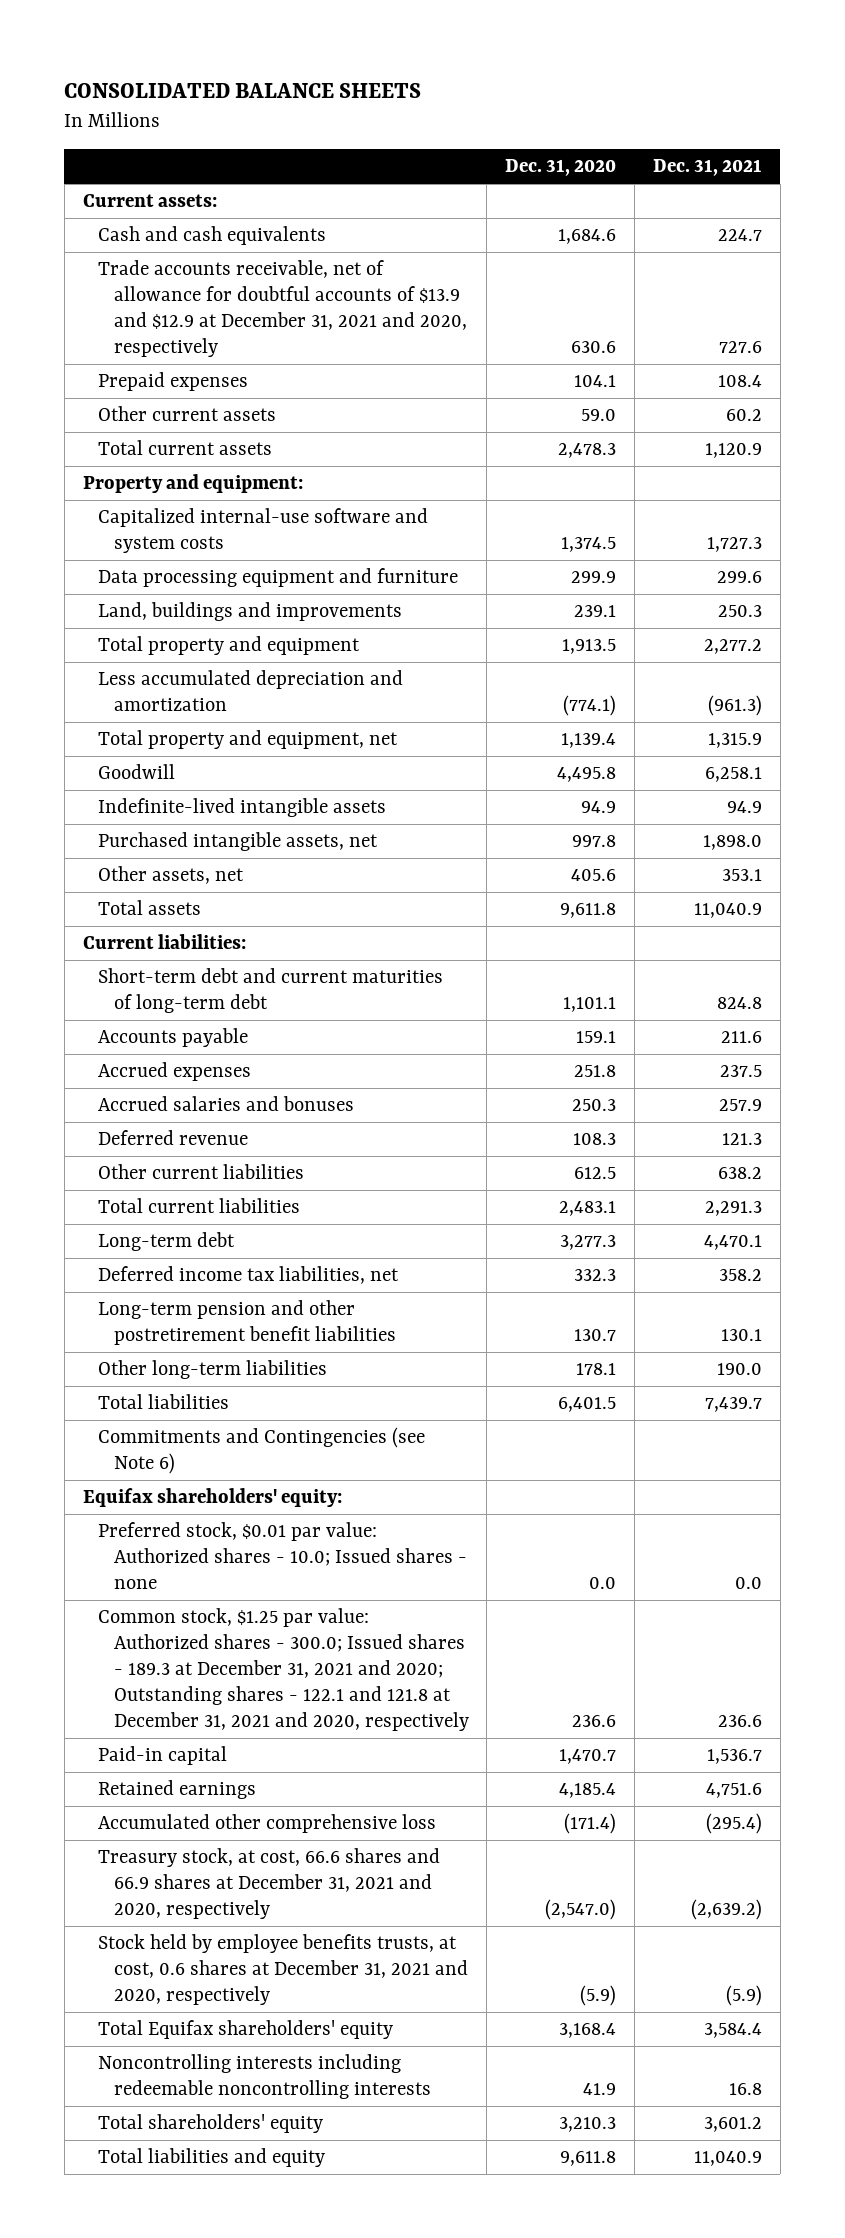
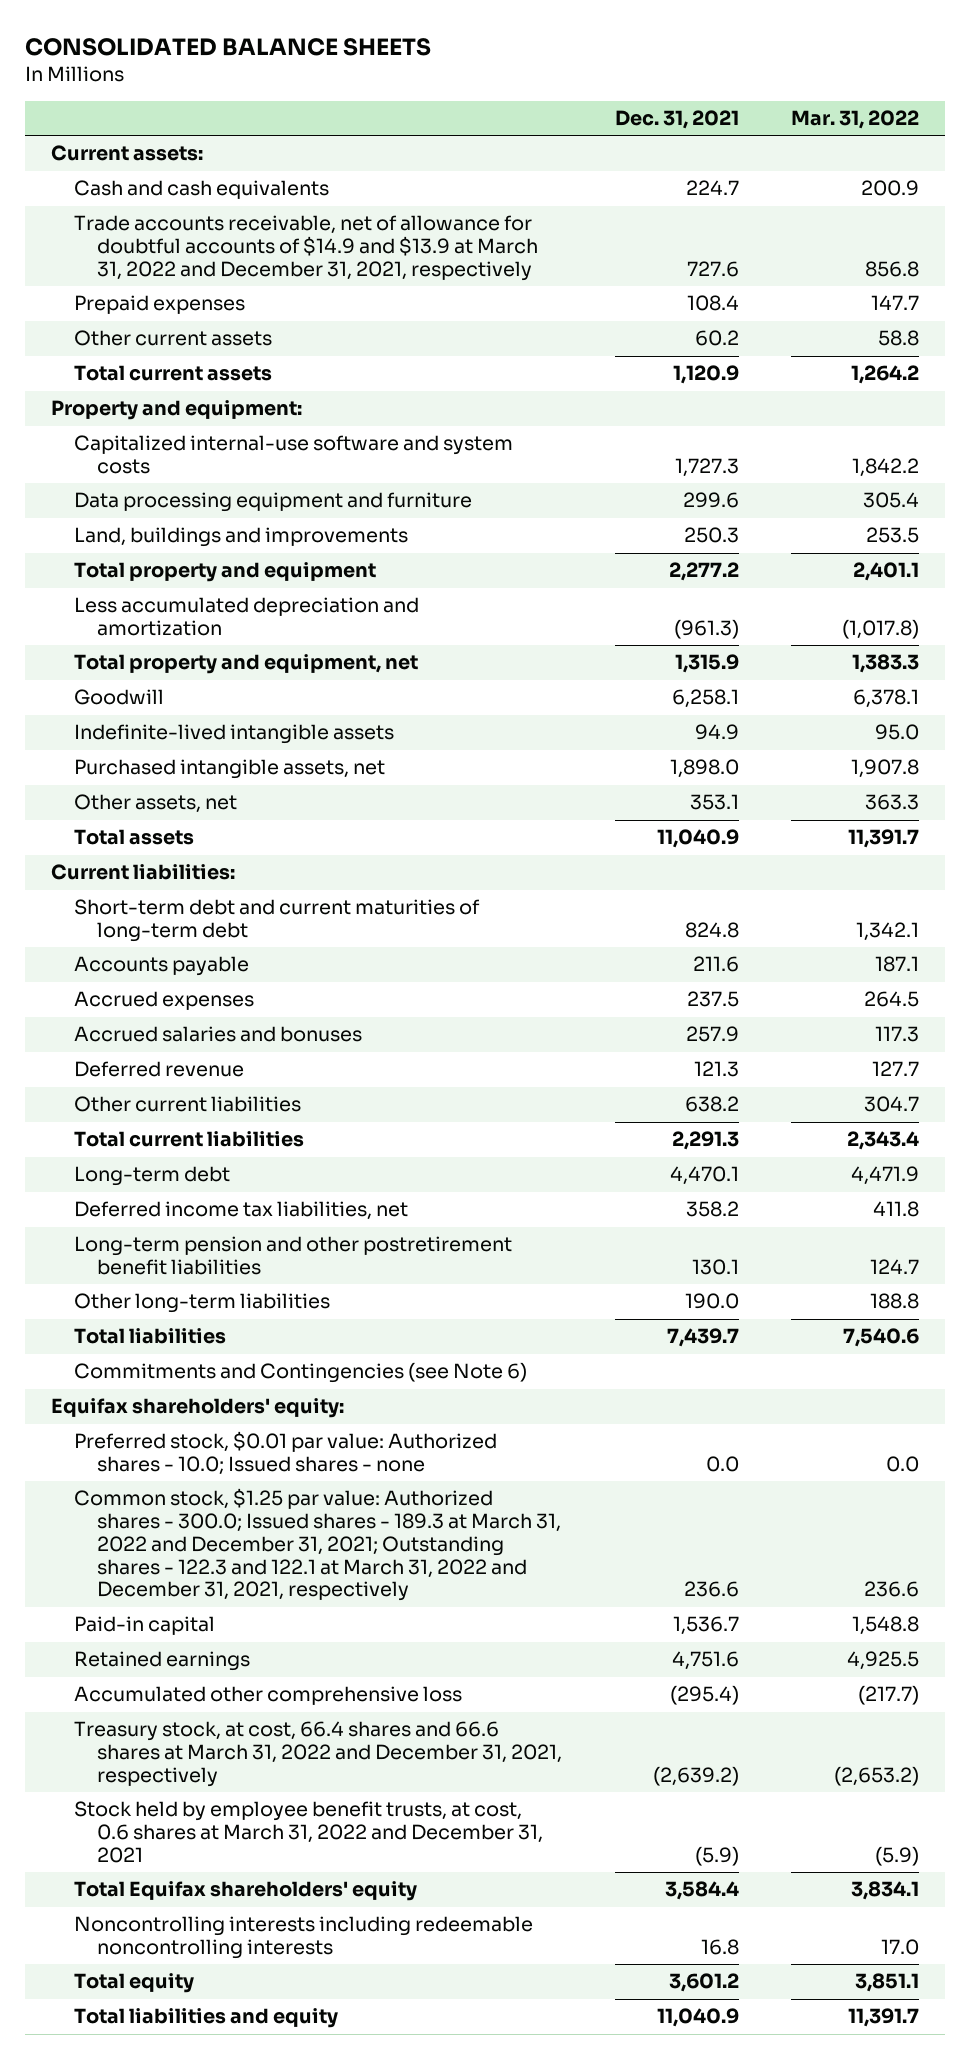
[505,159,617,177] Dec. 31, 2020 -> none
none -> [790,109,919,129] Mar. 31, 2022
[98,260,467,357] Trade accounts receivable, net of allowance for doubtful accounts of $13.9 and $12.9 at December 31, 2021 and 2020, respectively -> [74,215,539,281] Trade accounts receivable, net of allowance for doubtful accounts of $14.9 and $13.9 at March 31, 2022 and December 31, 2021, respectively
[98,1608,469,1731] Common stock, $1.25 par value: Authorized shares - 300.0; Issued shares - 189.3 at December 31, 2021 and 2020; Outstanding shares - 122.1 and 121.8 at December 31, 2021 and 2020, respectively -> [74,1488,562,1602] Common stock, $1.25 par value: Authorized shares - 300.0; Issued shares - 189.3 at March 31, 2022 and December 31, 2021; Outstanding shares - 122.3 and 122.1 at March 31, 2022 and December 31, 2021, respectively
[98,1848,441,1919] Treasury stock, at cost, 66.6 shares and 66.9 shares at December 31, 2021 and 2020, respectively -> [74,1721,563,1787] Treasury stock, at cost, 66.4 shares and 66.6 shares at March 31, 2022 and December 31, 2021, respectively
[98,1934,468,2005] Stock held by employee benefits trusts, at cost, 0.6 shares at December 31, 2021 and 2020, respectively -> [74,1801,544,1863] Stock held by employee benefit trusts, at cost, 0.6 shares at March 31, 2022 and December 31, 2021
[98,2114,324,2134] Total shareholders' equity -> [74,1973,195,1994] Total equity

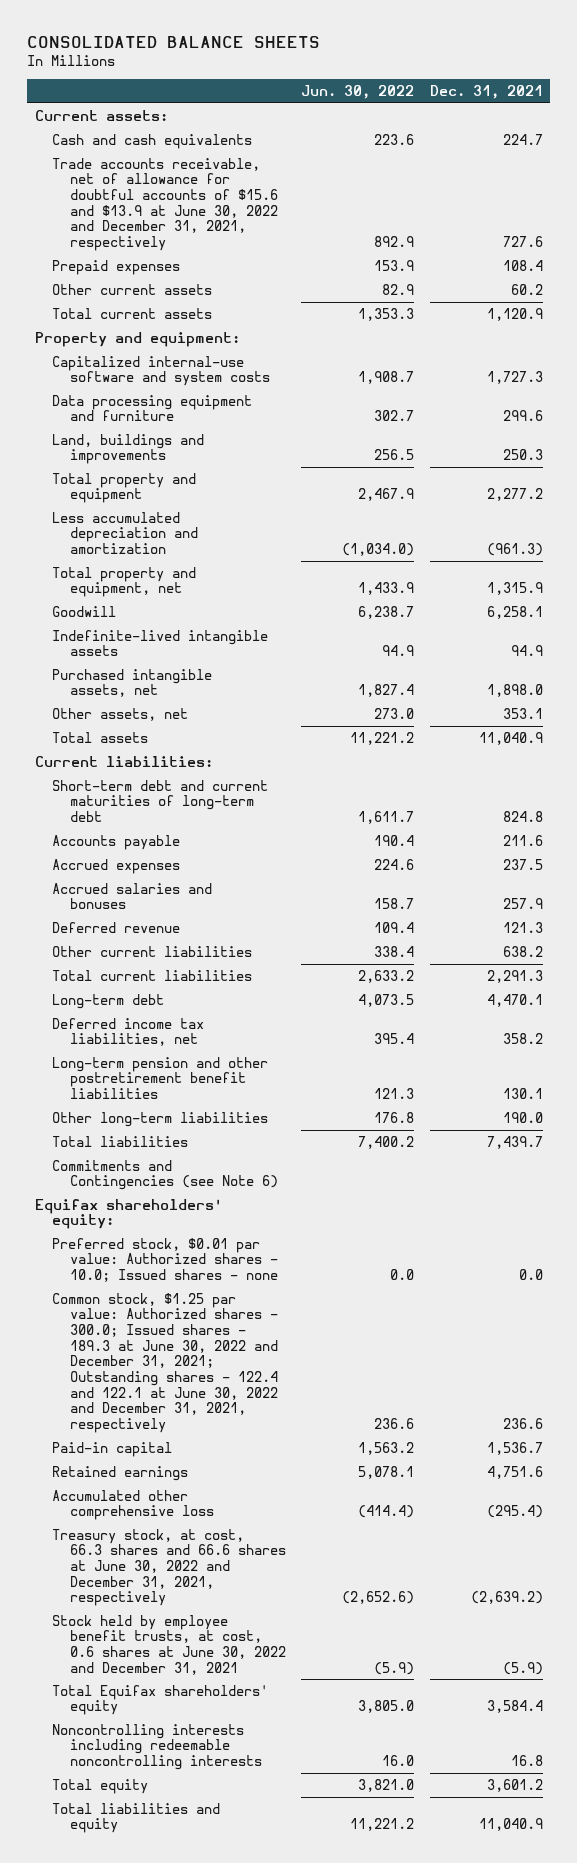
[790,109,919,129] Mar. 31, 2022 -> none
none -> [301,85,415,100] Jun. 30, 2022
[74,215,539,281] Trade accounts receivable, net of allowance for doubtful accounts of $14.9 and $13.9 at March 31, 2022 and December 31, 2021, respectively -> [52,157,278,252] Trade accounts receivable, net of allowance for doubtful accounts of $15.6 and $13.9 at June 30, 2022 and December 31, 2021, respectively
[74,1488,562,1602] Common stock, $1.25 par value: Authorized shares - 300.0; Issued shares - 189.3 at March 31, 2022 and December 31, 2021; Outstanding shares - 122.3 and 122.1 at March 31, 2022 and December 31, 2021, respectively -> [52,1292,278,1433] Common stock, $1.25 par value: Authorized shares - 300.0; Issued shares - 189.3 at June 30, 2022 and December 31, 2021; Outstanding shares - 122.4 and 122.1 at June 30, 2022 and December 31, 2021, respectively
[74,1721,563,1787] Treasury stock, at cost, 66.4 shares and 66.6 shares at March 31, 2022 and December 31, 2021, respectively -> [52,1528,286,1607] Treasury stock, at cost, 66.3 shares and 66.6 shares at June 30, 2022 and December 31, 2021, respectively
[74,1801,544,1863] Stock held by employee benefit trusts, at cost, 0.6 shares at March 31, 2022 and December 31, 2021 -> [52,1614,286,1675] Stock held by employee benefit trusts, at cost, 0.6 shares at June 30, 2022 and December 31, 2021

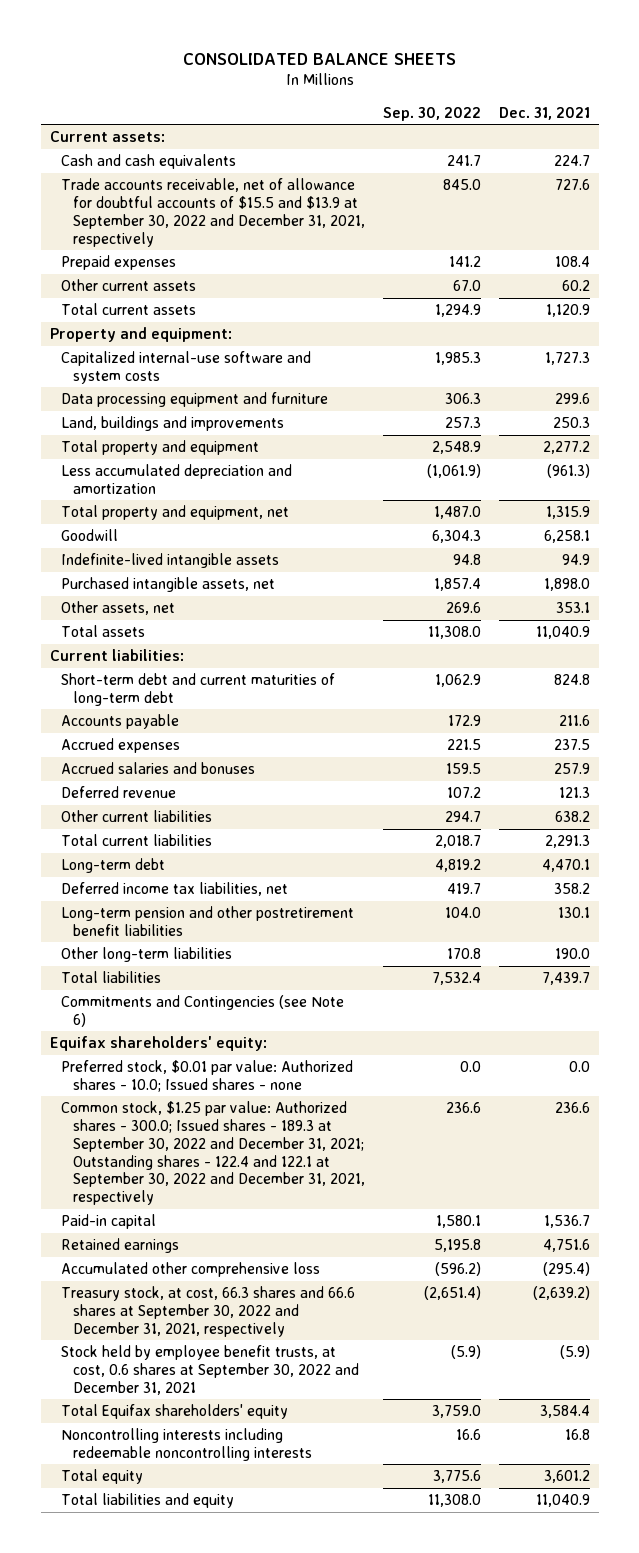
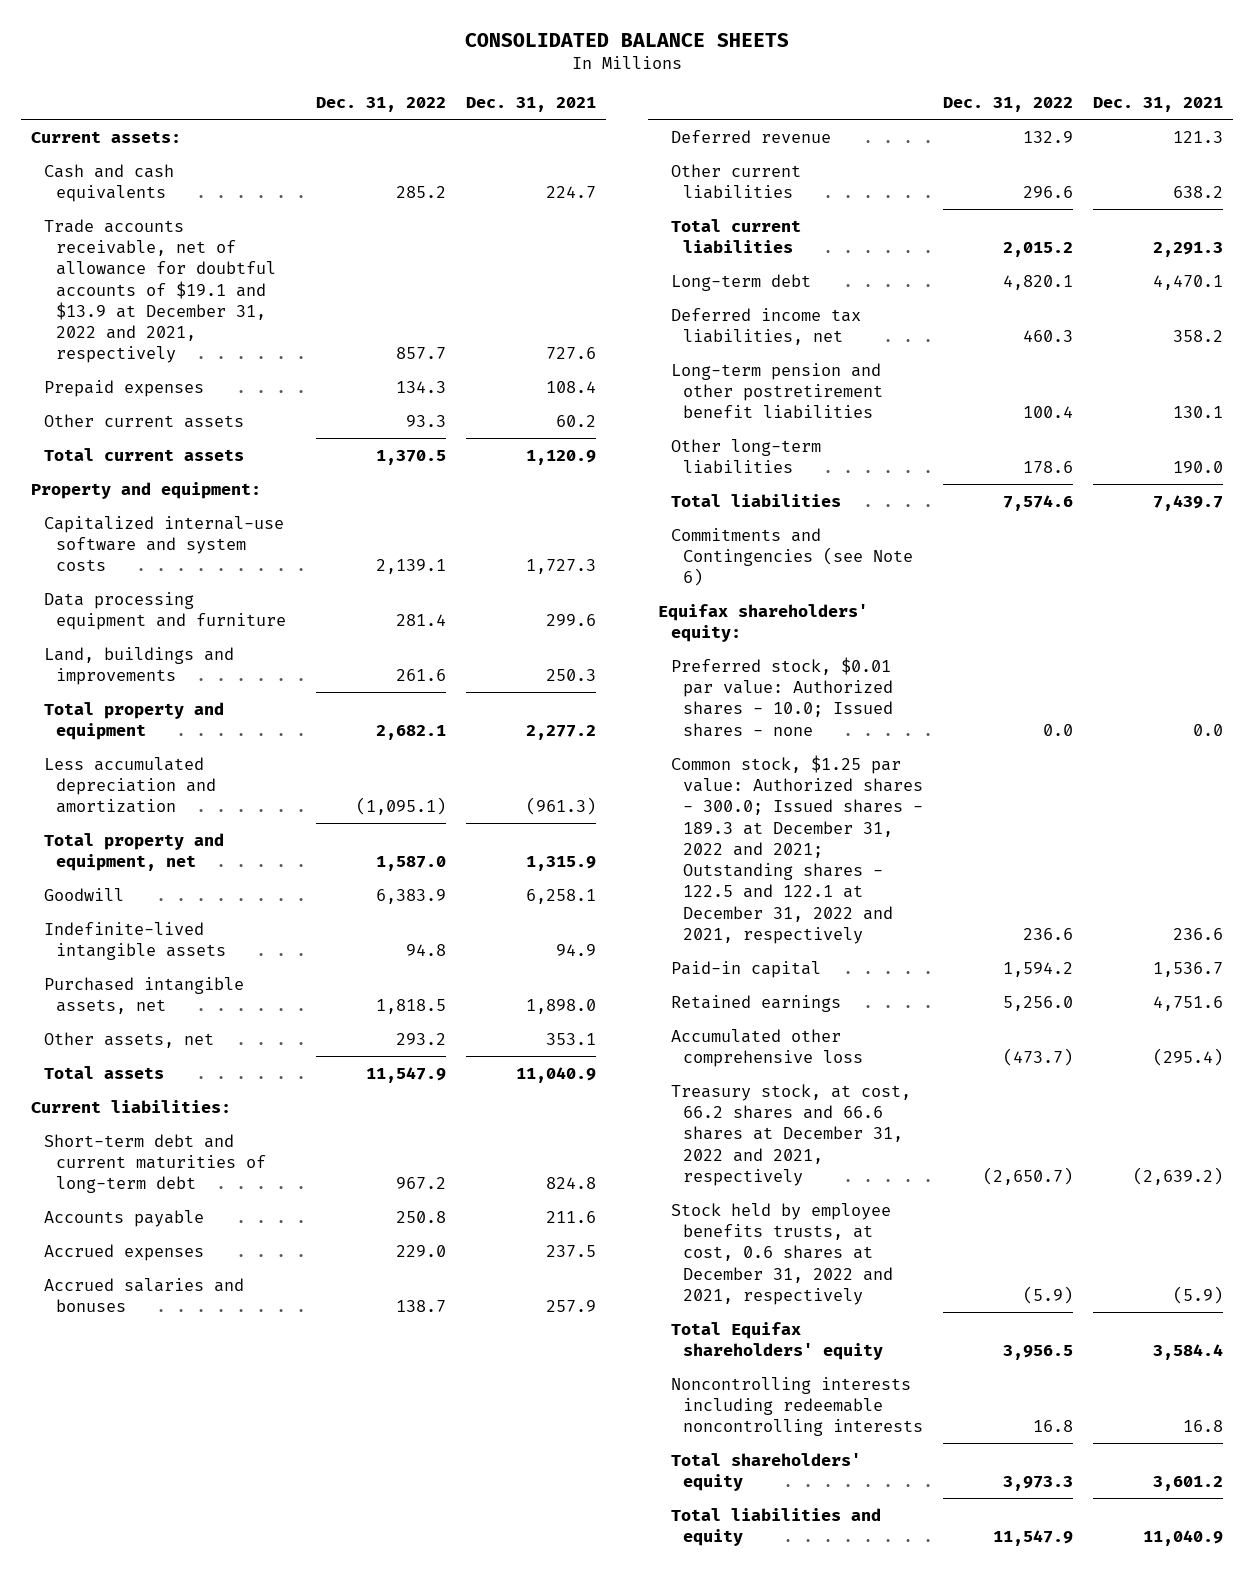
[382,106,481,121] Sep. 30, 2022 -> none
none -> [316,97,447,113] Dec. 31, 2022
[61,178,365,247] Trade accounts receivable, net of allowance for doubtful accounts of $15.5 and $13.9 at September 30, 2022 and December 31, 2021, respectively -> [43,218,277,364] Trade accounts receivable, net of allowance for doubtful accounts of $19.1 and $13.9 at December 31, 2022 and 2021, respectively
[61,1101,365,1206] Common stock, $1.25 par value: Authorized shares - 300.0; Issued shares - 189.3 at September 30, 2022 and December 31, 2021; Outstanding shares - 122.4 and 122.1 at September 30, 2022 and December 31, 2021, respectively -> [670,754,924,945] Common stock, $1.25 par value: Authorized shares - 300.0; Issued shares - 189.3 at December 31, 2022 and 2021; Outstanding shares - 122.5 and 122.1 at December 31, 2022 and 2021, respectively
[61,1286,356,1337] Treasury stock, at cost, 66.3 shares and 66.6 shares at September 30, 2022 and December 31, 2021, respectively -> [670,1083,911,1186] Treasury stock, at cost, 66.2 shares and 66.6 shares at December 31, 2022 and 2021, respectively
[61,1345,359,1395] Stock held by employee benefit trusts, at cost, 0.6 shares at September 30, 2022 and December 31, 2021 -> [670,1202,894,1305] Stock held by employee benefits trusts, at cost, 0.6 shares at December 31, 2022 and 2021, respectively
[61,1469,144,1485] Total equity -> [670,1452,861,1491] Total shareholders' equity

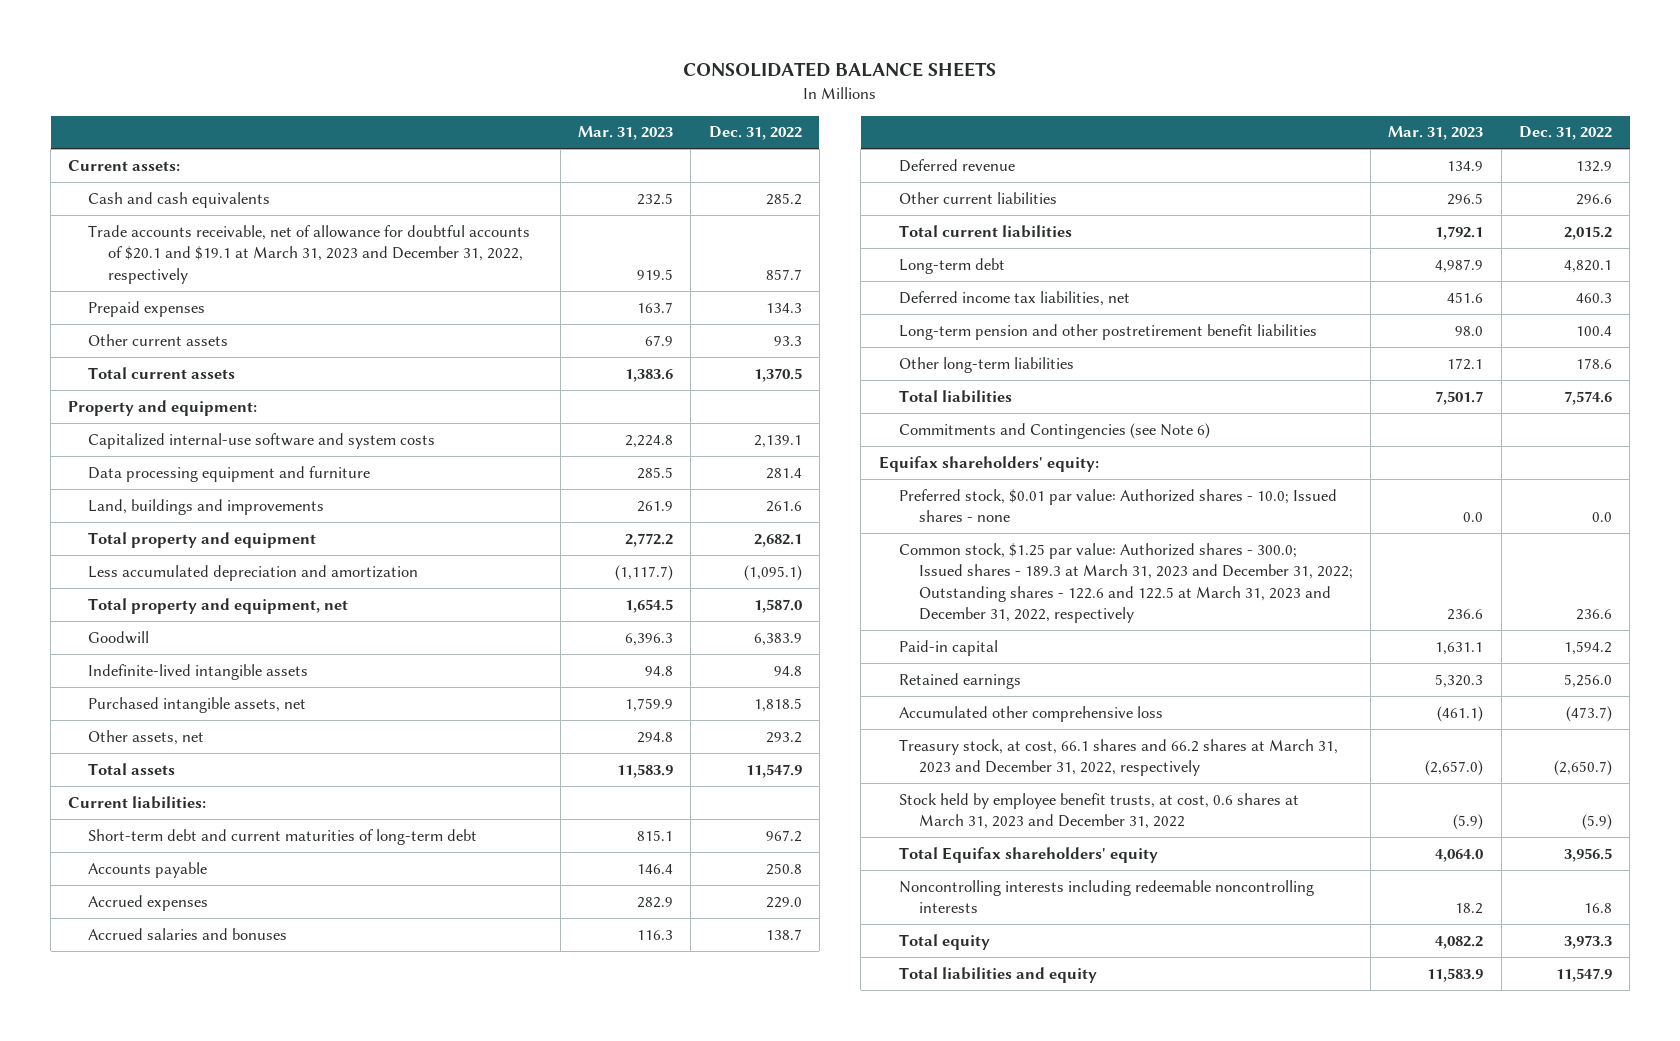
[466,97,597,113] Dec. 31, 2021 -> none
none -> [577,126,673,141] Mar. 31, 2023
[43,218,277,364] Trade accounts receivable, net of allowance for doubtful accounts of $19.1 and $13.9 at December 31, 2022 and 2021, respectively -> [88,224,531,284] Trade accounts receivable, net of allowance for doubtful accounts of $20.1 and $19.1 at March 31, 2023 and December 31, 2022, respectively
[670,754,924,945] Common stock, $1.25 par value: Authorized shares - 300.0; Issued shares - 189.3 at December 31, 2022 and 2021; Outstanding shares - 122.5 and 122.1 at December 31, 2022 and 2021, respectively -> [898,542,1353,624] Common stock, $1.25 par value: Authorized shares - 300.0; Issued shares - 189.3 at March 31, 2023 and December 31, 2022; Outstanding shares - 122.6 and 122.5 at March 31, 2023 and December 31, 2022, respectively
[670,1083,911,1186] Treasury stock, at cost, 66.2 shares and 66.6 shares at December 31, 2022 and 2021, respectively -> [898,738,1338,777] Treasury stock, at cost, 66.1 shares and 66.2 shares at March 31, 2023 and December 31, 2022, respectively
[670,1202,894,1305] Stock held by employee benefits trusts, at cost, 0.6 shares at December 31, 2022 and 2021, respectively -> [898,792,1299,830] Stock held by employee benefit trusts, at cost, 0.6 shares at March 31, 2023 and December 31, 2022
[670,1452,861,1491] Total shareholders' equity -> [898,933,990,950] Total equity

